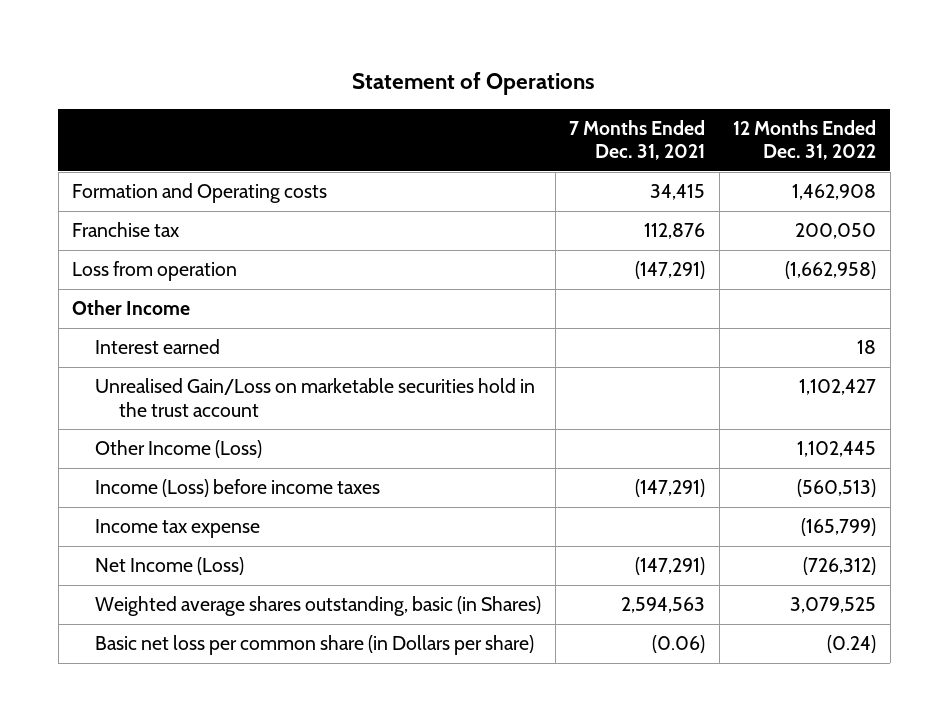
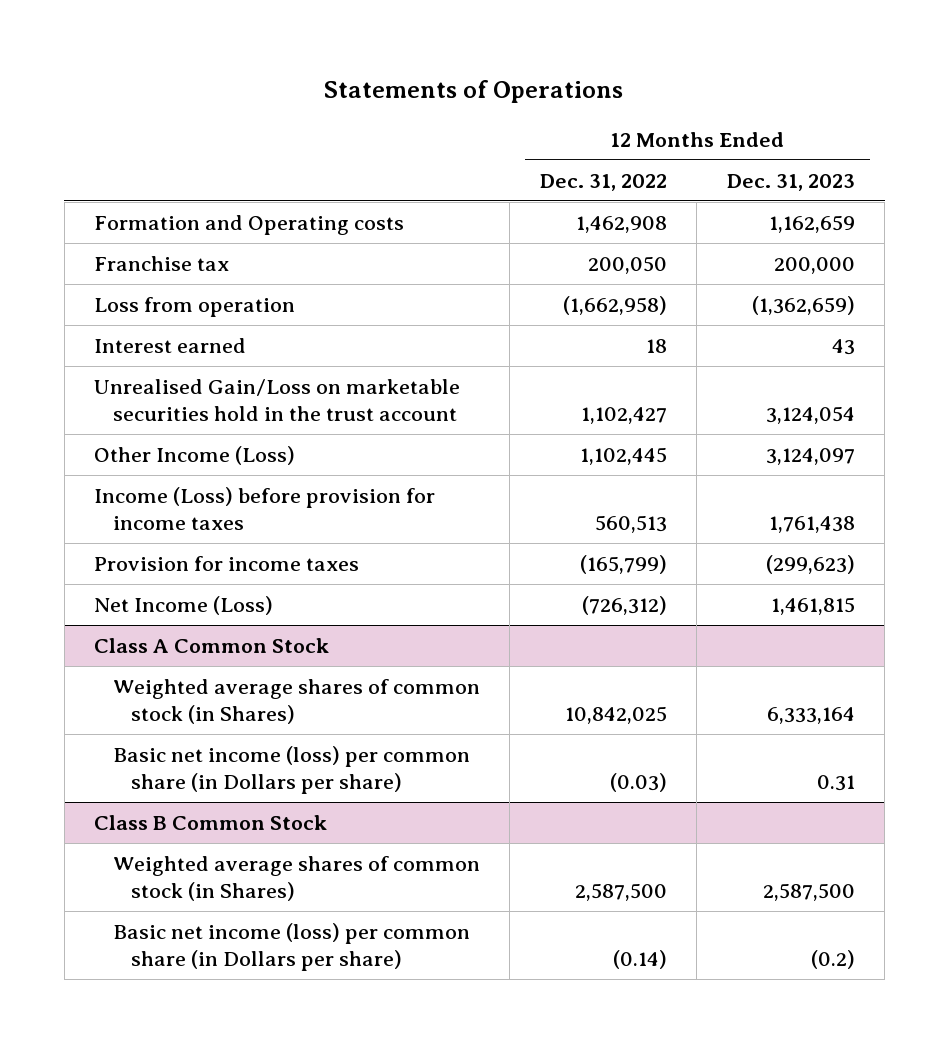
[352,71,596,95] Statement of Operations -> [324,79,624,103] Statements of Operations
[569,119,706,161] 7 Months Ended Dec. 31, 2021 -> none
none -> [726,173,855,191] Dec. 31, 2023
[72,300,191,316] Other Income -> none
[95,479,381,498] Income (Loss) before income taxes -> [94,486,436,530] Income (Loss) before provision for income taxes
[797,479,877,498] (560,513) -> [594,514,667,533] 560,513
[95,519,261,539] Income tax expense -> [94,555,360,571] Provision for income taxes
none -> [94,637,330,653] Class A Common Stock
[95,596,542,617] Weighted average shares outstanding, basic (in Shares) -> [112,678,480,724] Weighted average shares of common stock (in Shares)
[790,597,877,614] 3,079,525 -> [564,705,667,724] 10,842,025
[95,635,535,656] Basic net loss per common share (in Dollars per share) -> [112,745,470,794] Basic net income (loss) per common share (in Dollars per share)
[827,635,877,654] (0.24) -> [609,772,667,792] (0.03)
none -> [94,814,328,830] Class B Common Stock
none -> [112,855,480,901] Weighted average shares of common stock (in Shares)
none -> [112,922,470,971] Basic net income (loss) per common share (in Dollars per share)

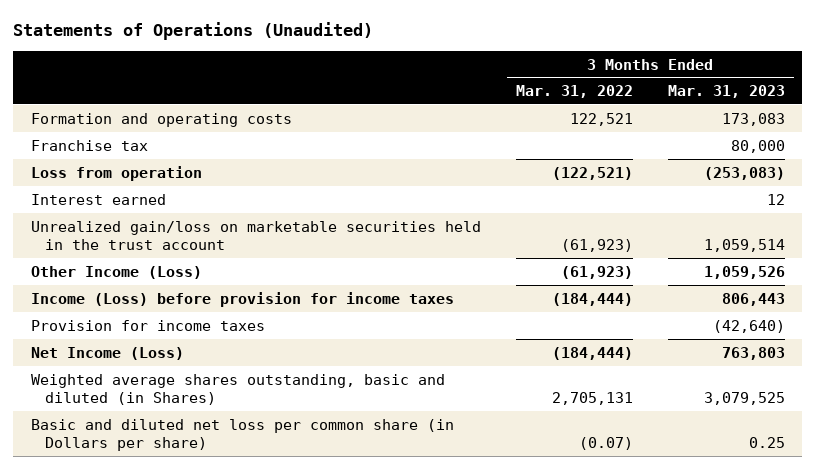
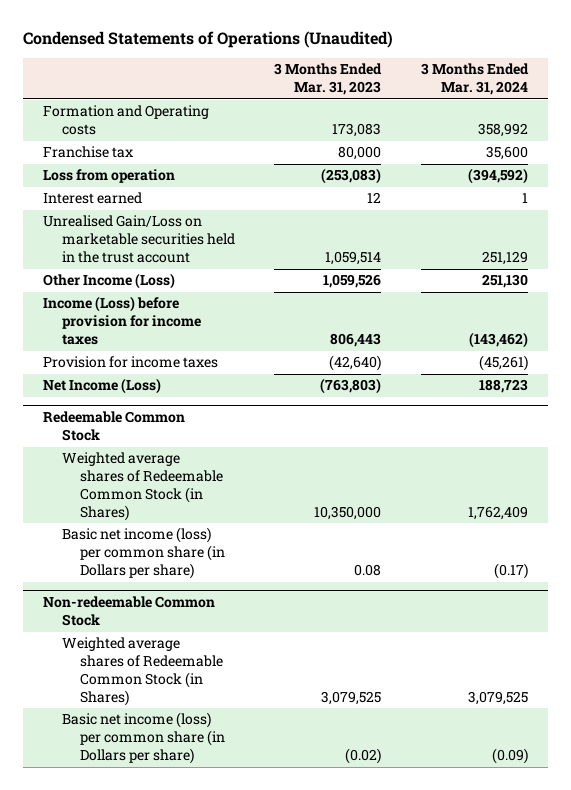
[12,21,373,40] Statements of Operations (Unaudited) -> [22,31,393,49] Condensed Statements of Operations (Unaudited)
[515,85,633,99] Mar. 31, 2022 -> none
none -> [421,63,530,96] 3 Months Ended Mar. 31, 2024
[30,112,292,127] Formation and operating costs -> [42,105,209,136] Formation and Operating costs
[30,220,481,251] Unrealized gain/loss on marketable securities held in the trust account -> [42,215,235,264] Unrealised Gain/Loss on marketable securities held in the trust account
[721,346,785,360] 763,803 -> [320,378,382,395] (763,803)
none -> [42,411,185,442] Redeemable Common Stock
[30,373,445,406] Weighted average shares outstanding, basic and diluted (in Shares) -> [61,452,224,522] Weighted average shares of Redeemable Common Stock (in Shares)
[703,392,785,406] 3,079,525 -> [314,506,382,521] 10,350,000
[30,418,454,452] Basic and diluted net loss per common share (in Dollars per share) -> [61,527,226,580] Basic net income (loss) per common share (in Dollars per share)
[748,437,785,449] 0.25 -> [354,564,382,577] 0.08
none -> [42,596,215,627] Non-redeemable Common Stock
none -> [61,637,224,707] Weighted average shares of Redeemable Common Stock (in Shares)
none -> [61,712,226,765] Basic net income (loss) per common share (in Dollars per share)

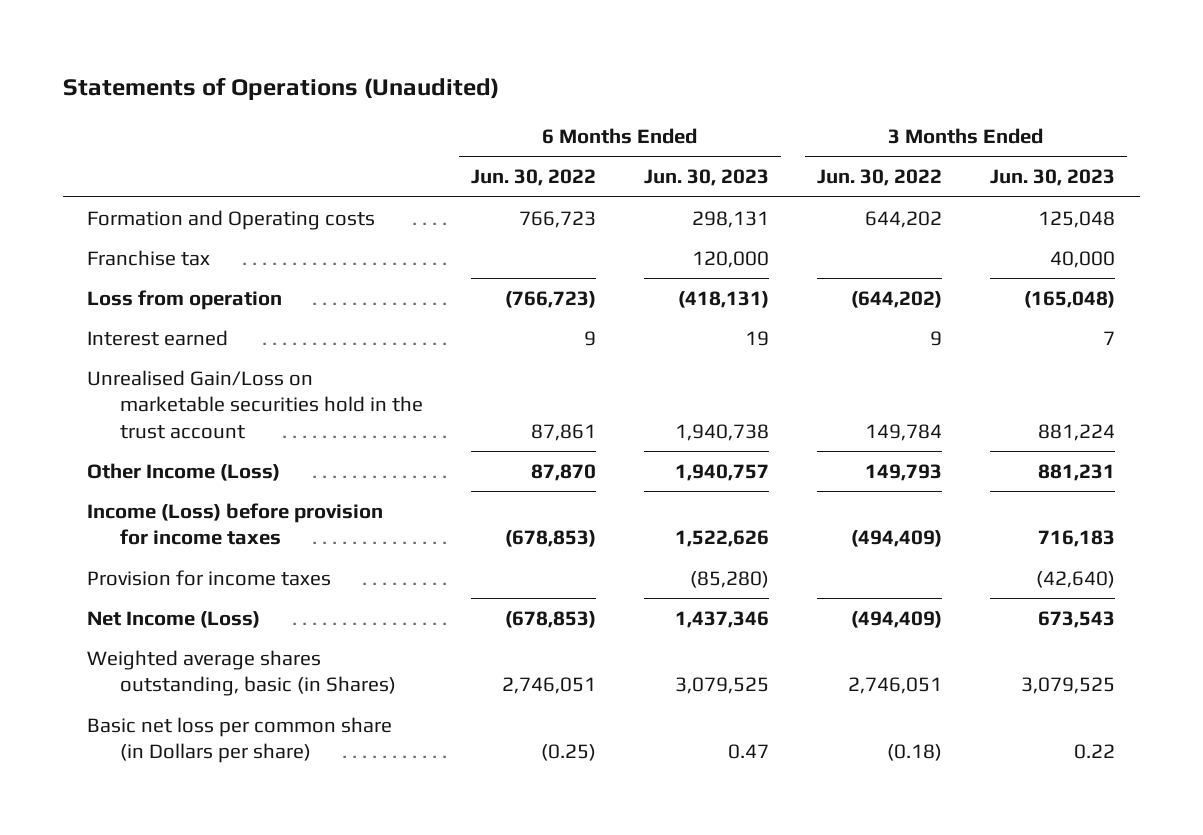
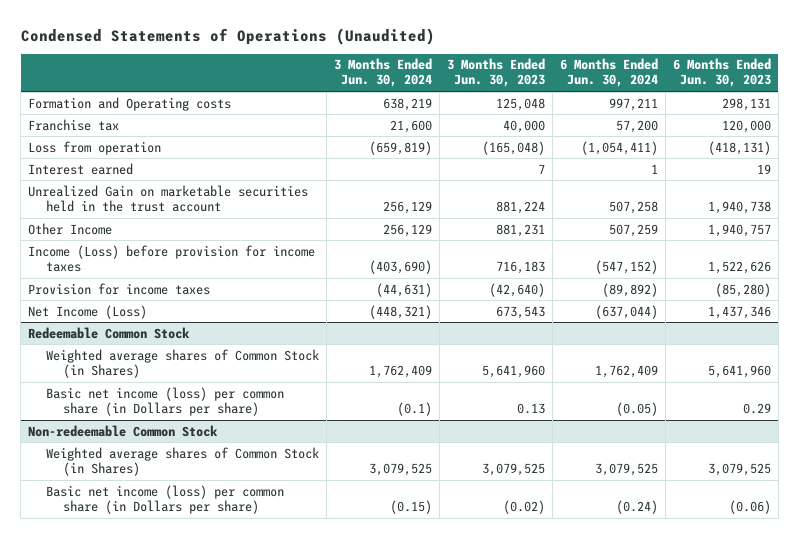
[63,77,500,101] Statements of Operations (Unaudited) -> [20,27,435,45] Condensed Statements of Operations (Unaudited)
[470,169,596,187] Jun. 30, 2022 -> none
[817,169,943,187] Jun. 30, 2022 -> none
none -> [333,58,432,88] 3 Months Ended Jun. 30, 2024
none -> [559,58,658,88] 6 Months Ended Jun. 30, 2024
[87,369,423,439] Unrealised Gain/Loss on marketable securities hold in the trust account -> [28,184,309,212] Unrealized Gain on marketable securities held in the trust account
[87,462,281,481] Other Income (Loss) -> [28,222,113,235] Other Income
none -> [28,326,191,339] Redeemable Common Stock
[87,649,396,697] Weighted average shares outstanding, basic (in Shares) -> [45,348,319,378] Weighted average shares of Common Stock (in Shares)
[675,677,770,695] 3,079,525 -> [707,364,771,378] 5,641,960
[1021,677,1116,695] 3,079,525 -> [481,364,545,378] 5,641,960
[87,716,393,764] Basic net loss per common share (in Dollars per share) -> [45,386,284,416] Basic net income (loss) per common share (in Dollars per share)
[728,744,770,760] 0.47 -> [742,402,771,414] 0.29
[1074,744,1116,760] 0.22 -> [516,402,545,414] 0.13
none -> [28,424,219,437] Non-redeemable Common Stock
none -> [45,446,319,476] Weighted average shares of Common Stock (in Shares)
none -> [45,484,284,514] Basic net income (loss) per common share (in Dollars per share)

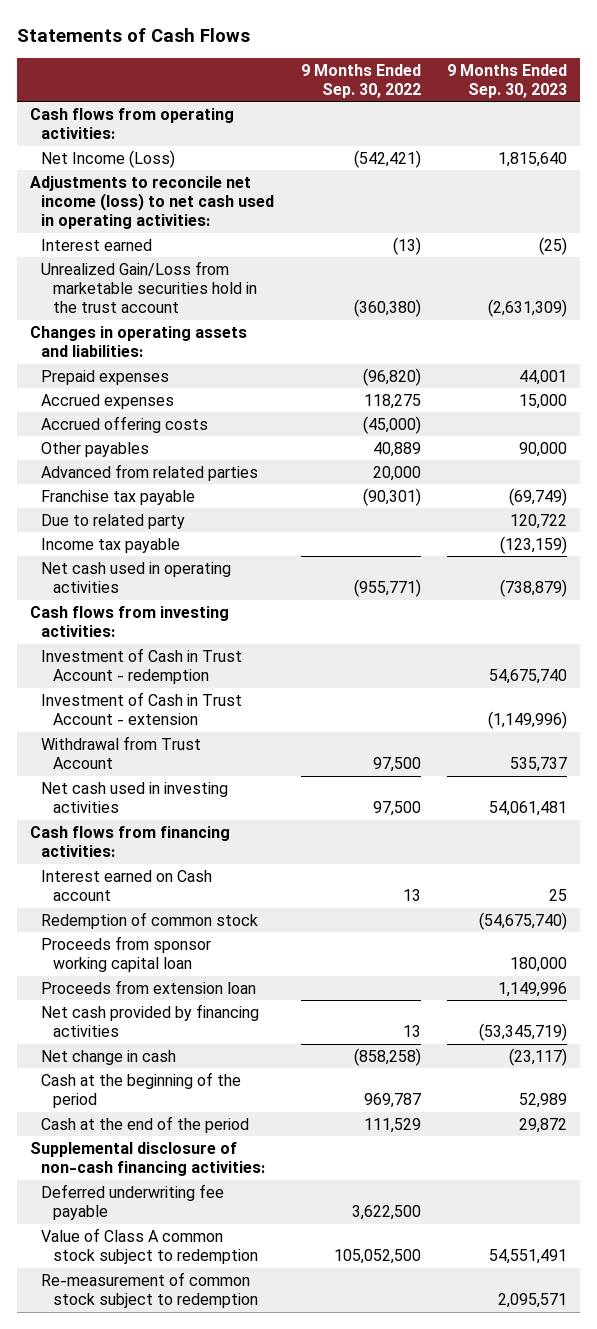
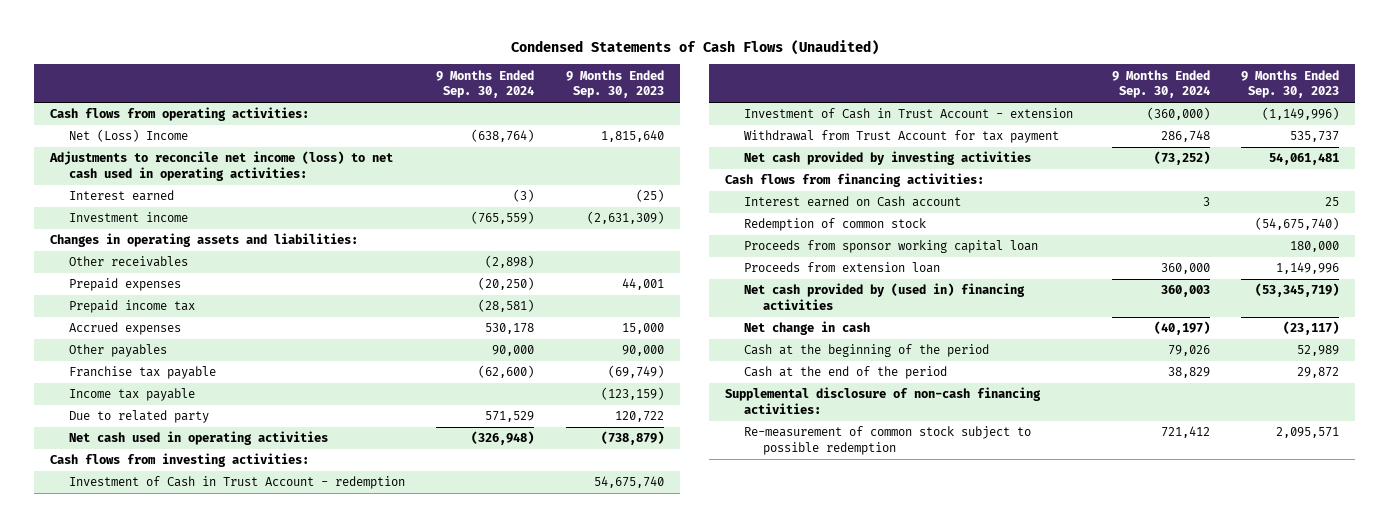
[16,27,250,42] Statements of Cash Flows -> [510,40,879,56] Condensed Statements of Cash Flows (Unaudited)
[300,63,421,98] 9 Months Ended Sep. 30, 2022 -> none
none -> [436,69,535,98] 9 Months Ended Sep. 30, 2024
[41,149,176,168] Net Income (Loss) -> [68,129,188,143] Net (Loss) Income
[41,260,257,313] Unrealized Gain/Loss from marketable securities hold in the trust account -> [68,212,188,223] Investment income
none -> [68,256,188,268] Other receivables
none -> [68,300,195,314] Prepaid income tax
[41,415,209,433] Accrued offering costs -> none
[41,463,259,481] Advanced from related parties -> none
[41,513,186,529] Due to related party -> [68,410,209,424] Due to related party
[41,735,202,769] Withdrawal from Trust Account -> [744,130,1060,144] Withdrawal from Trust Account for tax payment
[41,781,229,813] Net cash used in investing activities -> [744,151,1032,166] Net cash provided by investing activities
[41,1003,260,1037] Net cash provided by financing activities -> [744,283,1026,310] Net cash provided by (used in) financing activities
[41,1183,225,1220] Deferred underwriting fee payable -> none
[41,1227,258,1264] Value of Class A common stock subject to redemption -> none
[41,1271,258,1308] Re-measurement of common stock subject to redemption -> [744,426,1032,455] Re-measurement of common stock subject to possible redemption

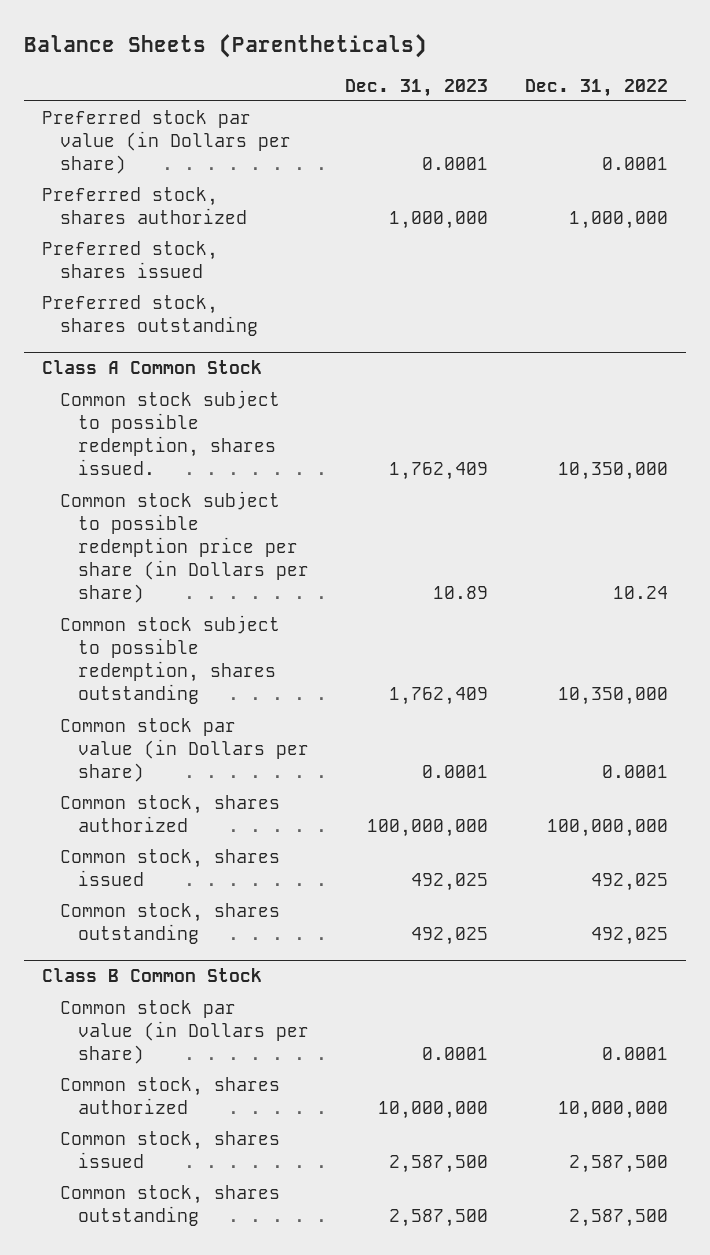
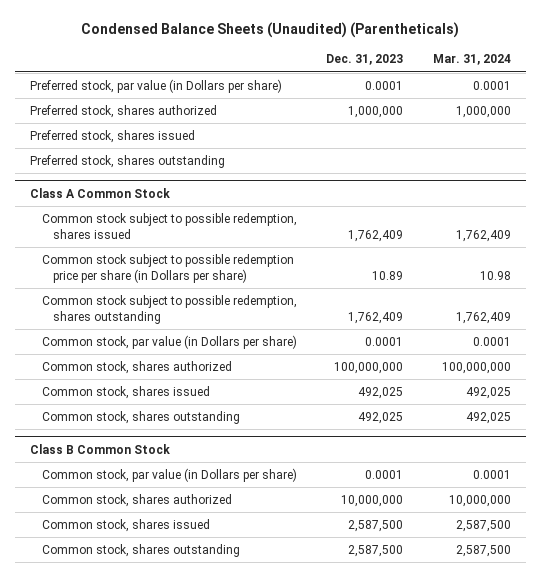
[24,33,428,58] Balance Sheets (Parentheticals) -> [81,22,460,39] Condensed Balance Sheets (Unaudited) (Parentheticals)
[524,78,668,97] Dec. 31, 2022 -> none
none -> [432,54,511,66] Mar. 31, 2024
[42,109,292,175] Preferred stock par value (in Dollars per share) -> [30,78,283,93] Preferred stock, par value (in Dollars per share)
[60,389,281,476] Common stock subject to possible redemption, shares issued. -> [41,212,297,239] Common stock subject to possible redemption, shares issued
[60,717,310,783] Common stock par value (in Dollars per share) -> [41,334,297,349] Common stock, par value (in Dollars per share)
[60,999,310,1065] Common stock par value (in Dollars per share) -> [41,467,297,482] Common stock, par value (in Dollars per share)

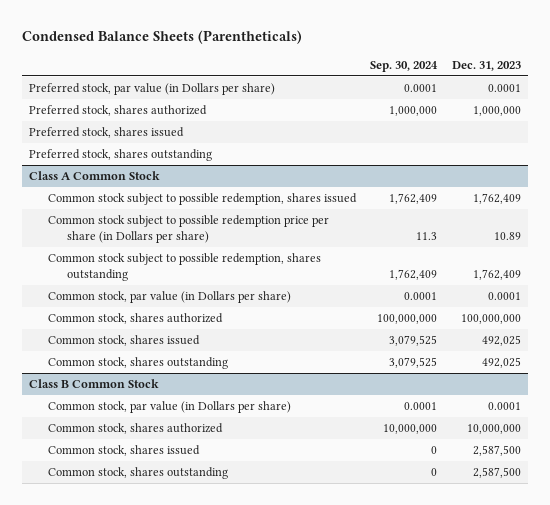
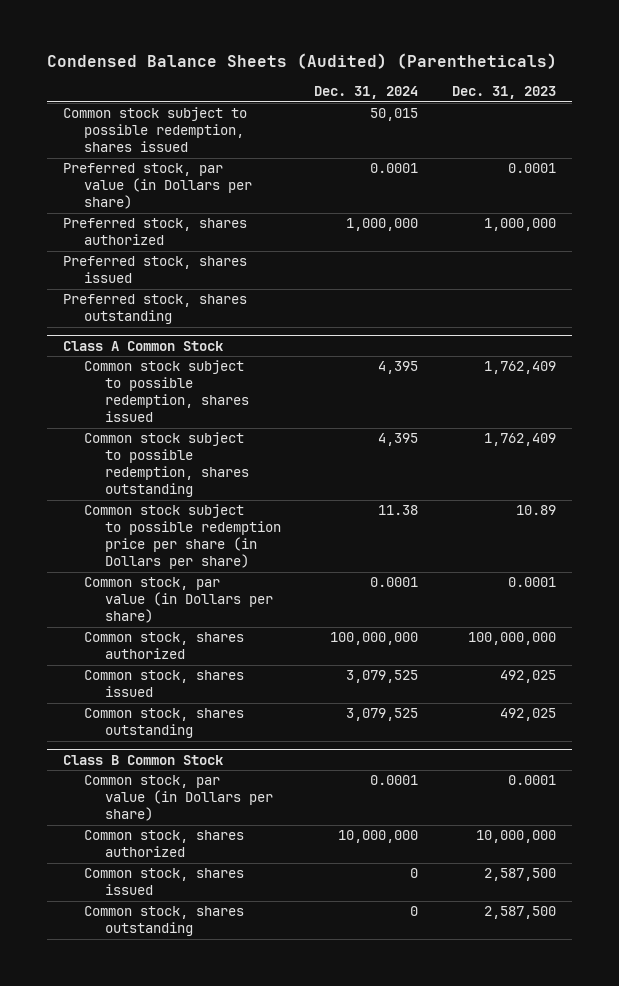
[21,30,302,45] Condensed Balance Sheets (Parentheticals) -> [46,53,557,70] Condensed Balance Sheets (Audited) (Parentheticals)
[370,60,439,72] Sep. 30, 2024 -> none
none -> [314,86,419,100] Dec. 31, 2024
none -> [63,107,248,153] Common stock subject to possible redemption, shares issued
[47,215,329,243] Common stock subject to possible redemption price per share (in Dollars per share) -> [84,504,282,570] Common stock subject to possible redemption price per share (in Dollars per share)

